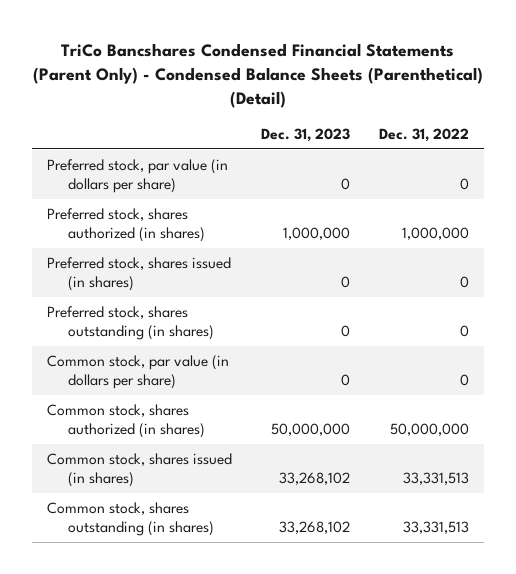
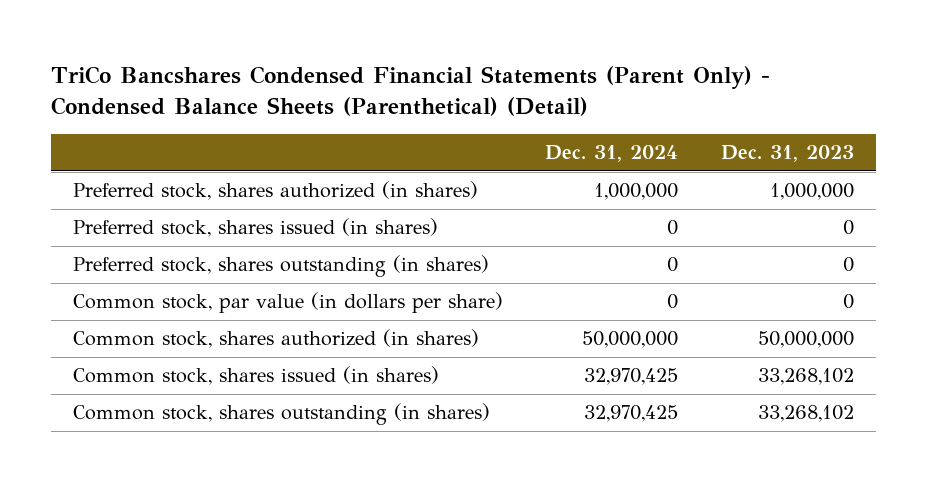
[379,128,470,143] Dec. 31, 2022 -> none
none -> [545,145,679,163] Dec. 31, 2024
[46,159,228,194] Preferred stock, par value (in dollars per share) -> none

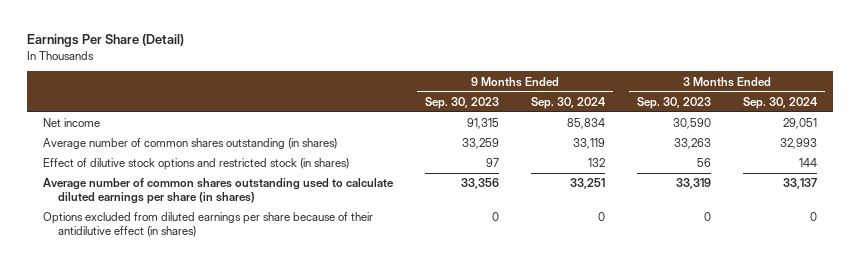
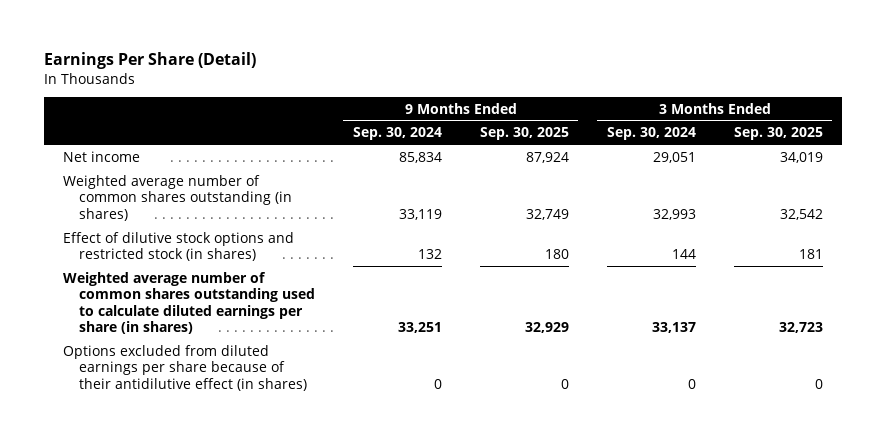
[424,96,499,109] Sep. 30, 2023 -> none
[637,96,712,109] Sep. 30, 2023 -> none
none -> [479,127,569,141] Sep. 30, 2025
none -> [733,127,823,141] Sep. 30, 2025
[42,138,337,150] Average number of common shares outstanding (in shares) -> [63,174,293,221] Weighted average number of common shares outstanding (in shares)
[42,178,394,204] Average number of common shares outstanding used to calculate diluted earnings per share (in shares) -> [63,271,316,335] Weighted average number of common shares outstanding used to calculate diluted earnings per share (in shares)

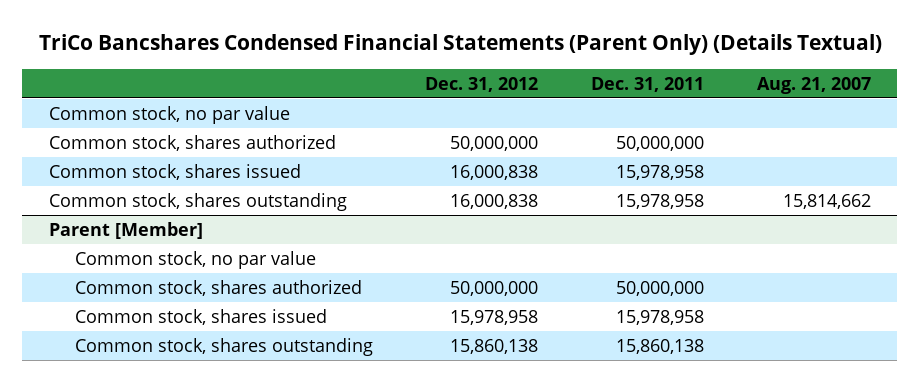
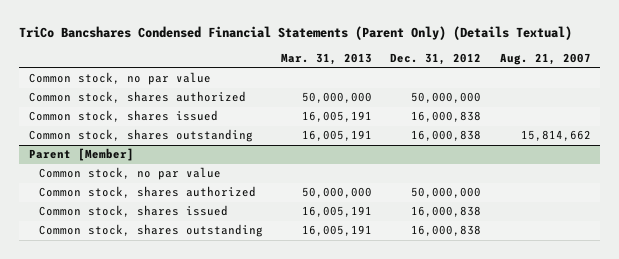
[591,76,705,92] Dec. 31, 2011 -> none
none -> [281,53,373,66] Mar. 31, 2013
[450,309,539,325] 15,978,958 -> [411,206,482,218] 16,000,838
[450,338,539,354] 15,860,138 -> [411,225,482,237] 16,000,838

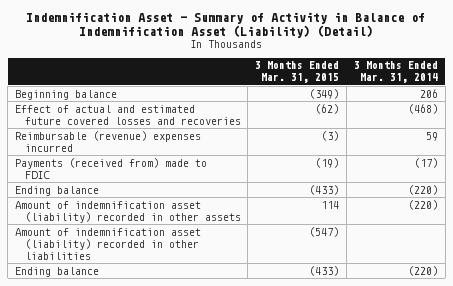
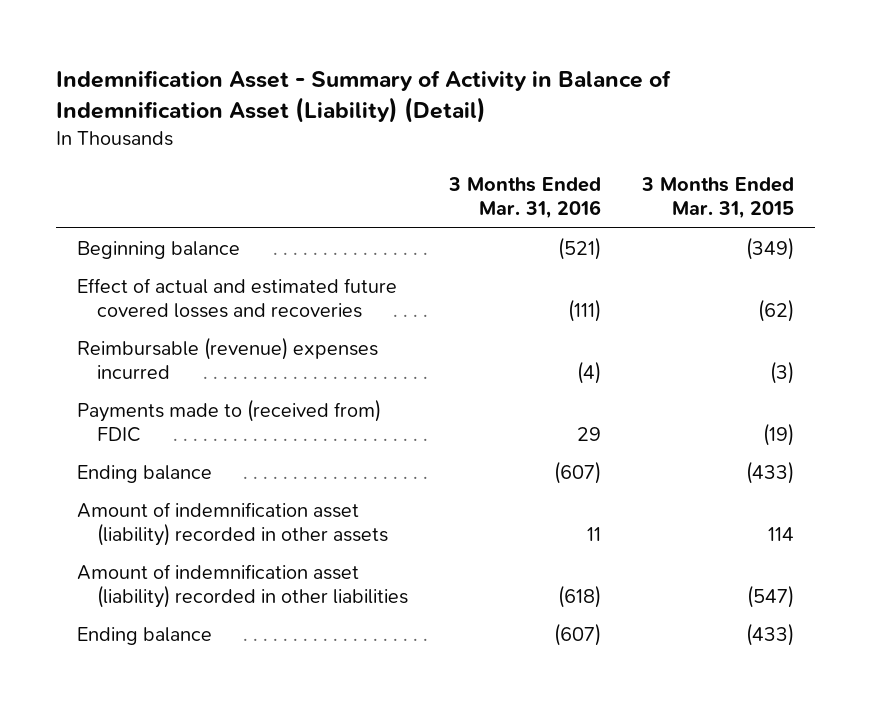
[353,61,438,84] 3 Months Ended Mar. 31, 2014 -> none
none -> [448,177,602,220] 3 Months Ended Mar. 31, 2016
[14,157,207,179] Payments (received from) made to FDIC -> [76,398,381,442] Payments made to (received from) FDIC

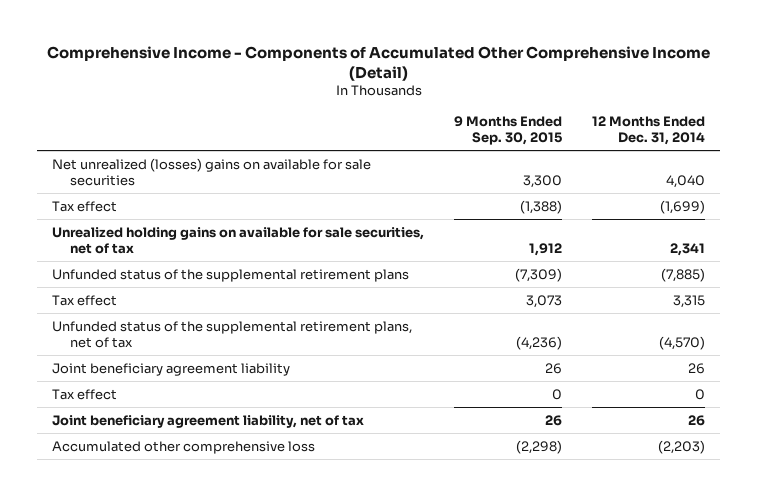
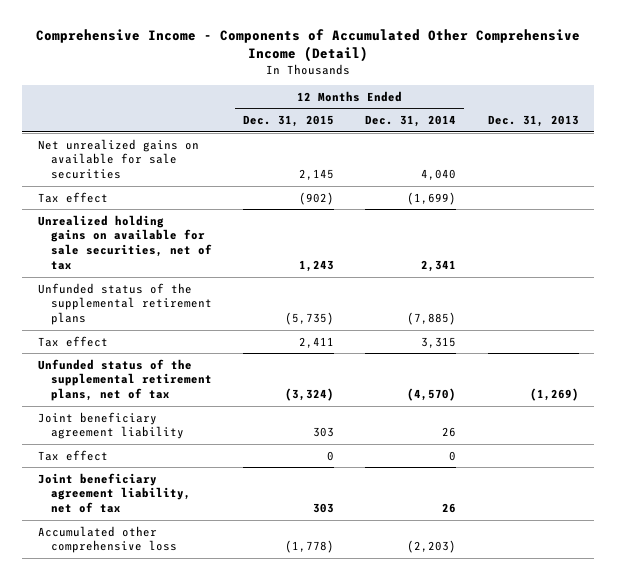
[454,115,563,146] 9 Months Ended Sep. 30, 2015 -> none
none -> [243,115,335,128] Dec. 31, 2015
none -> [487,115,579,128] Dec. 31, 2013
[52,157,372,187] Net unrealized (losses) gains on available for sale securities -> [37,138,199,180] Net unrealized gains on available for sale securities

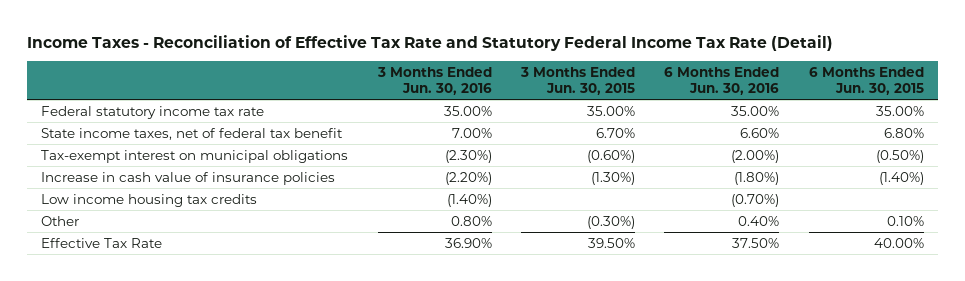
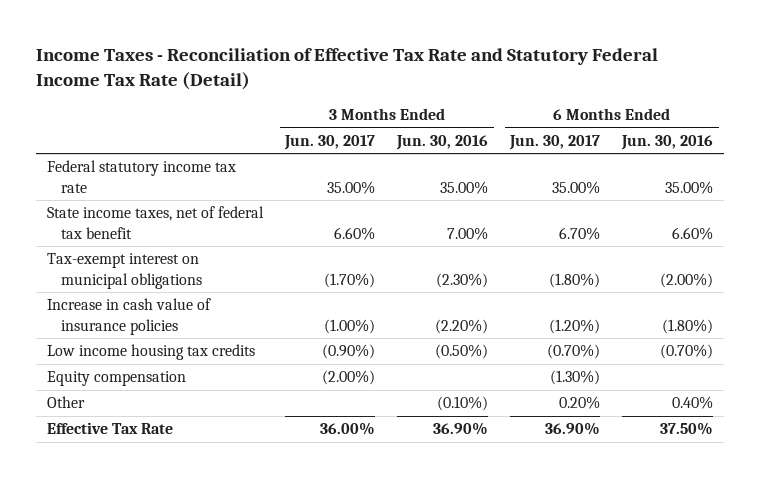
[520,66,636,95] 3 Months Ended Jun. 30, 2015 -> none
[808,66,924,95] 6 Months Ended Jun. 30, 2015 -> none
none -> [284,134,376,150] Jun. 30, 2017
none -> [509,134,601,150] Jun. 30, 2017
[446,193,492,207] (1.40%) -> [435,344,489,360] (0.50%)
none -> [47,371,187,387] Equity compensation
[450,215,492,226] 0.80% -> [437,396,489,412] (0.10%)

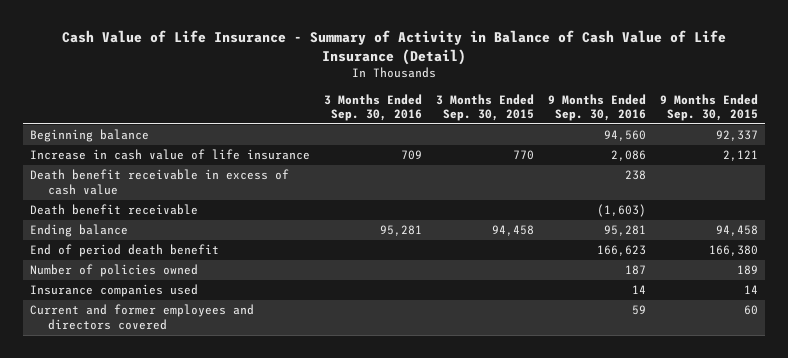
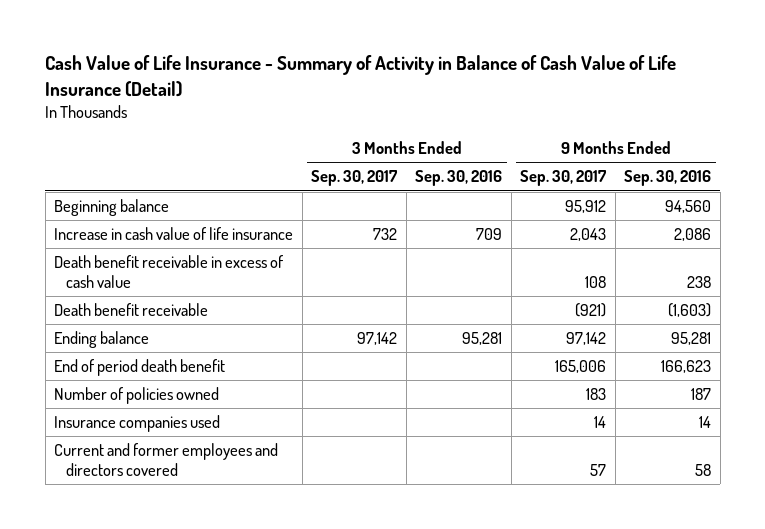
[436,93,535,122] 3 Months Ended Sep. 30, 2015 -> none
[660,93,759,122] 9 Months Ended Sep. 30, 2015 -> none
none -> [311,170,399,187] Sep. 30, 2017
none -> [520,170,608,187] Sep. 30, 2017
[632,305,647,316] 59 -> [695,464,712,477] 58

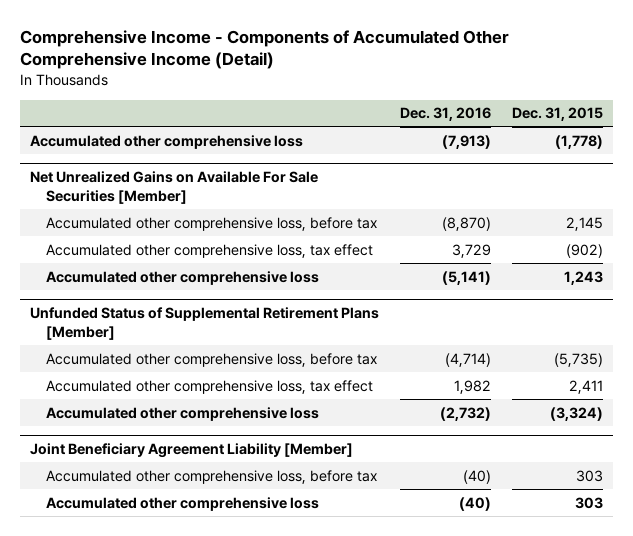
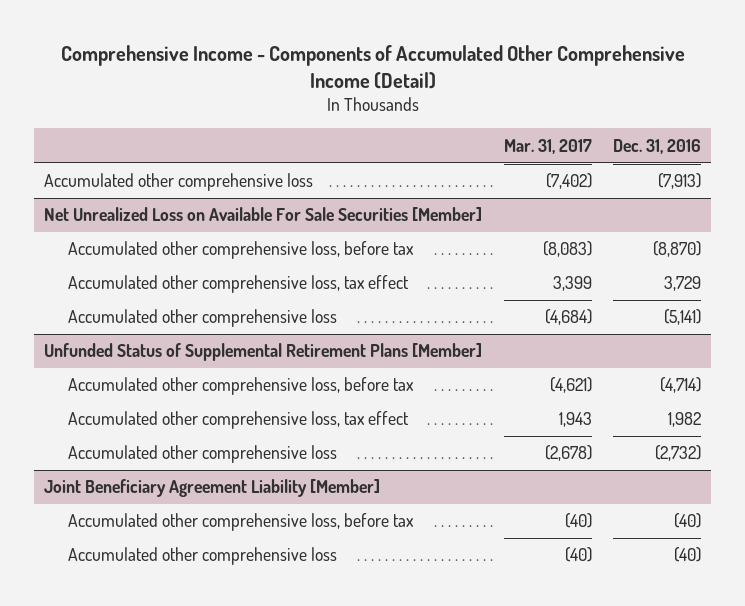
[511,107,603,122] Dec. 31, 2015 -> none
none -> [503,138,592,154] Mar. 31, 2017
[30,171,319,204] Net Unrealized Gains on Available For Sale Securities [Member] -> [44,207,483,222] Net Unrealized Loss on Available For Sale Securities [Member]

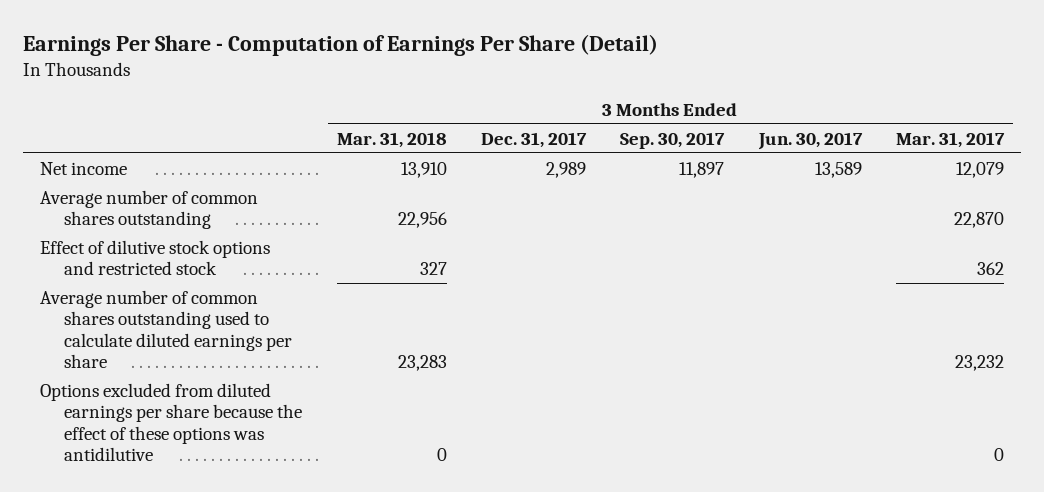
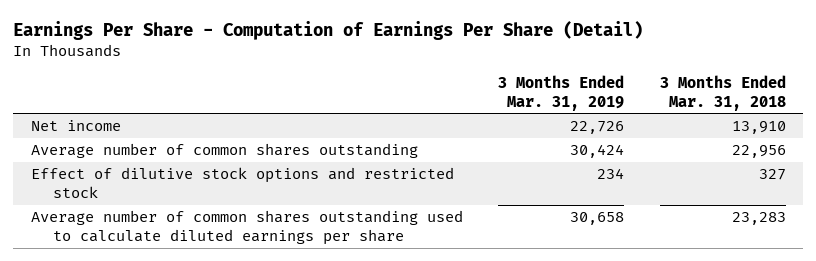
[480,131,587,148] Dec. 31, 2017 -> none
[620,131,726,149] Sep. 30, 2017 -> none
[757,131,863,150] Jun. 30, 2017 -> none
[896,131,1006,148] Mar. 31, 2017 -> none
none -> [498,74,625,111] 3 Months Ended Mar. 31, 2019
[39,382,303,461] Options excluded from diluted earnings per share because the effect of these options was antidilutive -> none

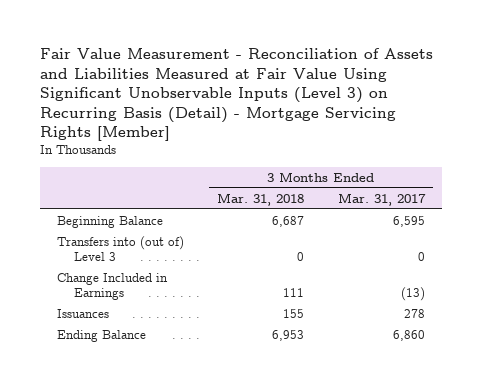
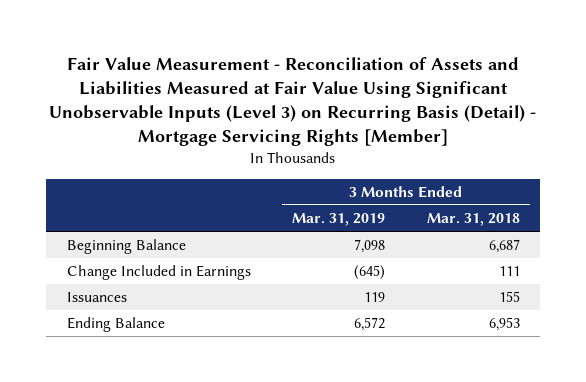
[337,192,426,206] Mar. 31, 2017 -> none
none -> [292,213,386,227] Mar. 31, 2019
[56,235,184,262] Transfers into (out of) Level 3 -> none

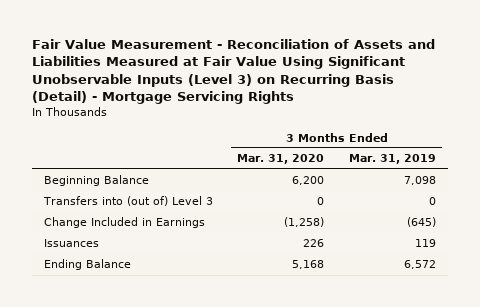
[49,57,537,147] Fair Value Measurement - Reconciliation of Assets and Liabilities Measured at Fair Value Using Significant Unobservable Inputs (Level 3) on Recurring Basis (Detail) - Mortgage Servicing Rights [Member] -> [31,39,435,105] Fair Value Measurement - Reconciliation of Assets and Liabilities Measured at Fair Value Using Significant Unobservable Inputs (Level 3) on Recurring Basis (Detail) - Mortgage Servicing Rights
[426,213,520,227] Mar. 31, 2018 -> none
none -> [237,154,325,165] Mar. 31, 2020
none -> [42,196,213,207] Transfers into (out of) Level 3

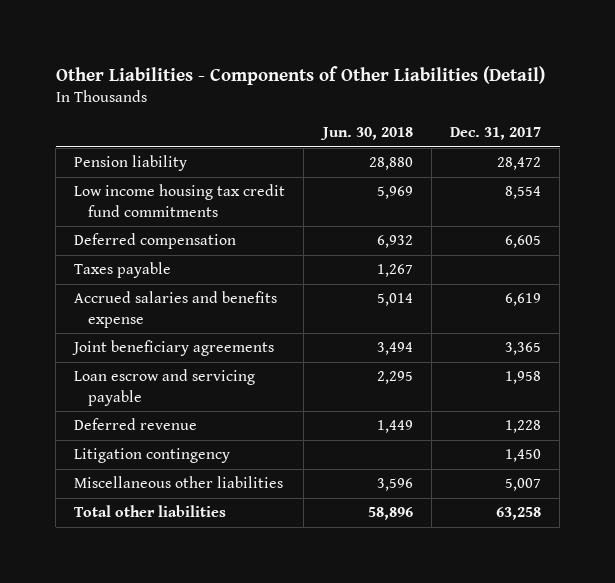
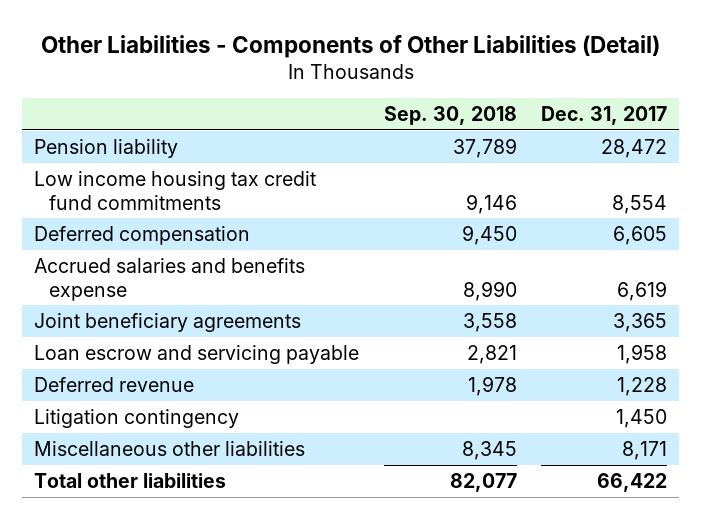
[319,127,413,141] Jun. 30, 2018 -> none
none -> [383,106,517,126] Sep. 30, 2018
[74,262,172,279] Taxes payable -> none
[504,478,541,492] 5,007 -> [621,440,667,460] 8,171
[495,507,541,521] 63,258 -> [596,472,667,492] 66,422

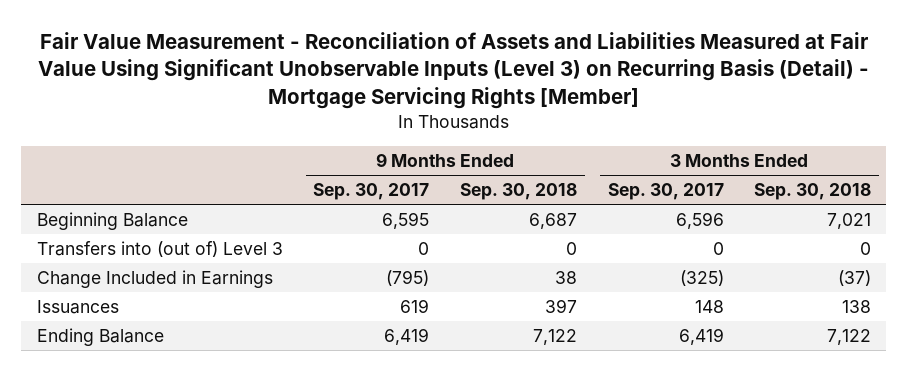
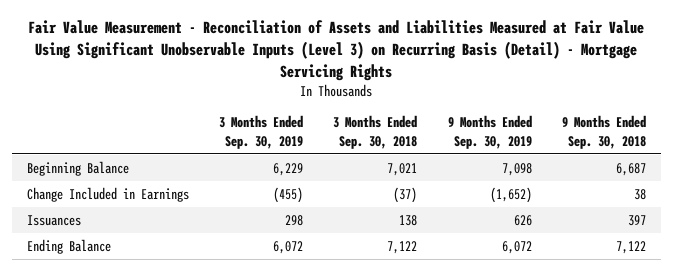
[37,31,869,109] Fair Value Measurement - Reconciliation of Assets and Liabilities Measured at Fair Value Using Significant Unobservable Inputs (Level 3) on Recurring Basis (Detail) - Mortgage Servicing Rights [Member] -> [28,20,645,81] Fair Value Measurement - Reconciliation of Assets and Liabilities Measured at Fair Value Using Significant Unobservable Inputs (Level 3) on Recurring Basis (Detail) - Mortgage Servicing Rights
[313,183,430,201] Sep. 30, 2017 -> none
[607,183,724,201] Sep. 30, 2017 -> none
none -> [219,115,304,149] 3 Months Ended Sep. 30, 2019
none -> [447,115,532,149] 9 Months Ended Sep. 30, 2019
[36,241,283,258] Transfers into (out of) Level 3 -> none

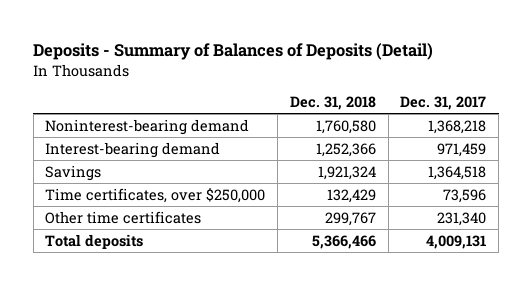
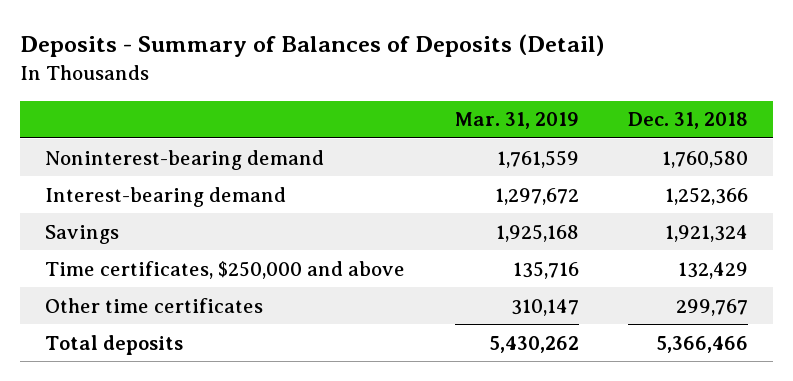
[400,95,487,110] Dec. 31, 2017 -> none
none -> [454,112,579,130] Mar. 31, 2019
[45,187,266,203] Time certificates, over $250,000 -> [45,260,406,279] Time certificates, $250,000 and above

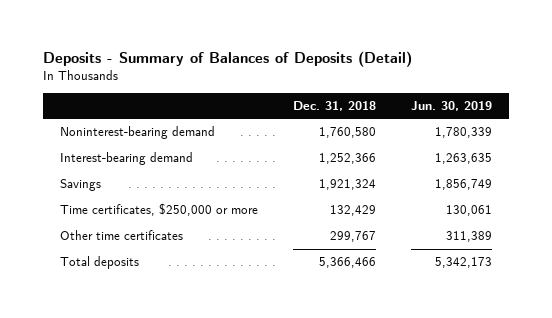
[454,112,579,130] Mar. 31, 2019 -> none
none -> [410,101,492,112] Jun. 30, 2019
[45,260,406,279] Time certificates, $250,000 and above -> [60,203,259,217] Time certificates, $250,000 or more

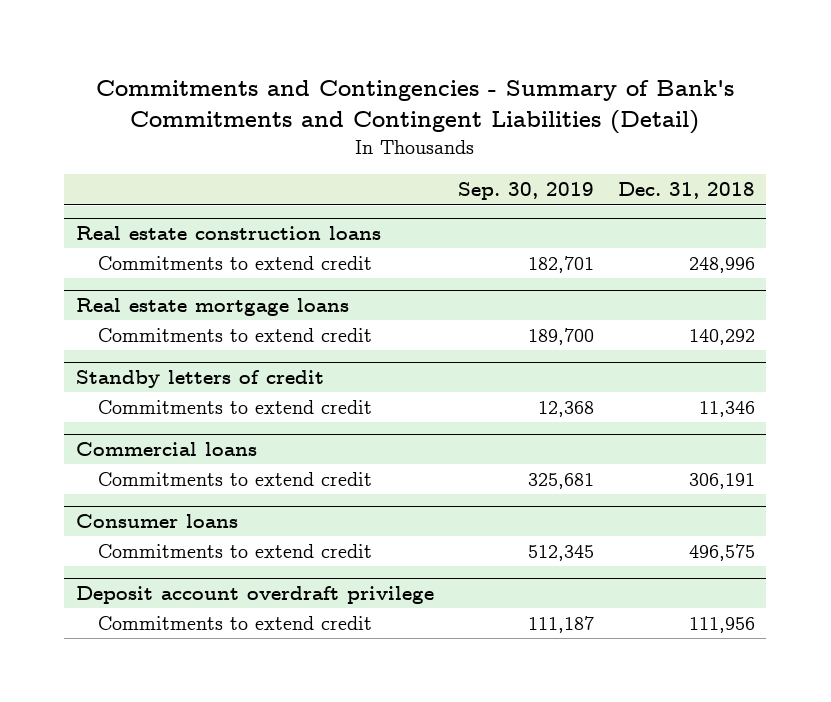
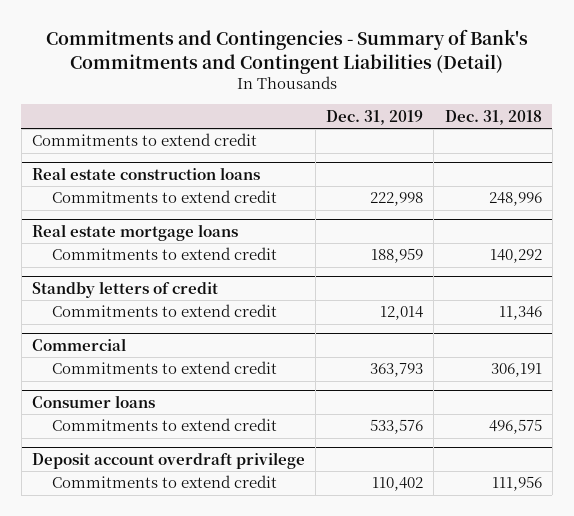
[457,182,594,201] Sep. 30, 2019 -> none
none -> [326,109,424,125] Dec. 31, 2019
none -> [32,133,258,147] Commitments to extend credit
[76,442,258,457] Commercial loans -> [32,337,127,351] Commercial

